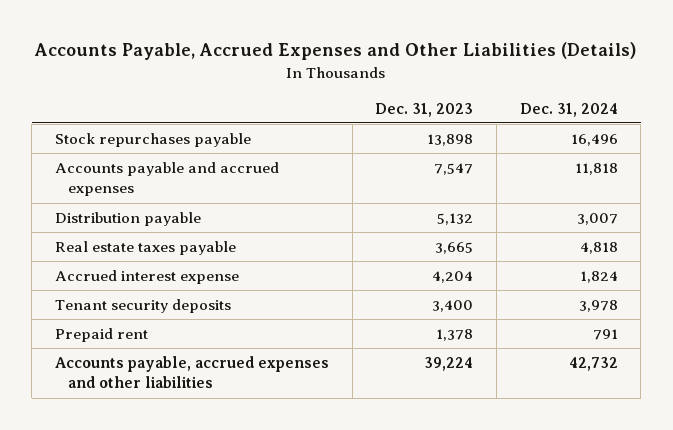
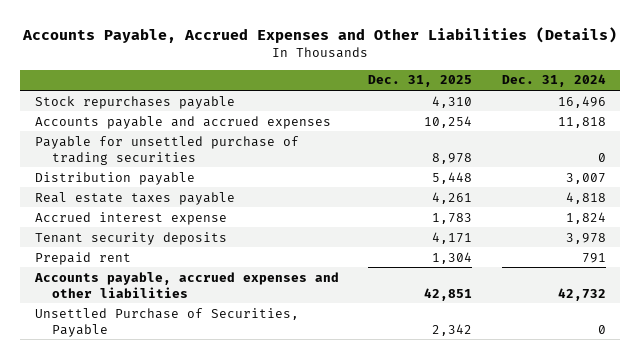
[375,102,474,117] Dec. 31, 2023 -> none
none -> [368,75,473,88] Dec. 31, 2025
none -> [34,135,299,165] Payable for unsettled purchase of trading securities
none -> [34,307,299,337] Unsettled Purchase of Securities, Payable

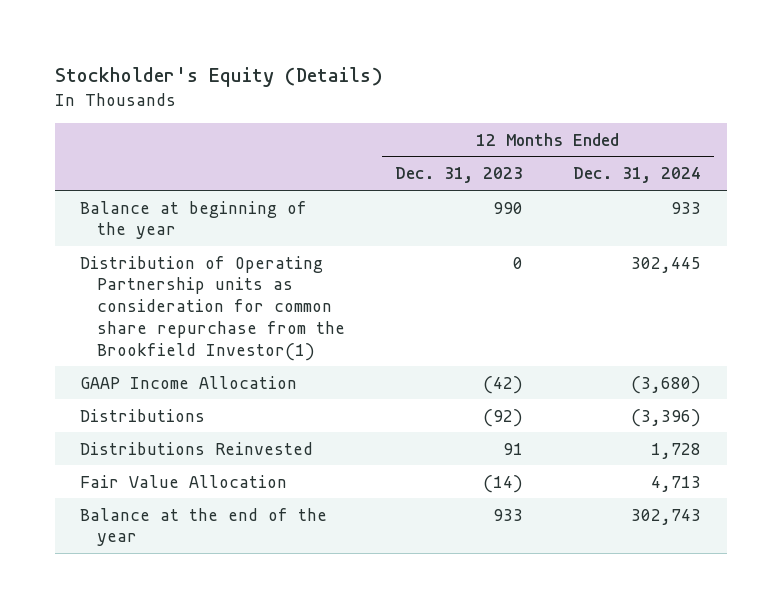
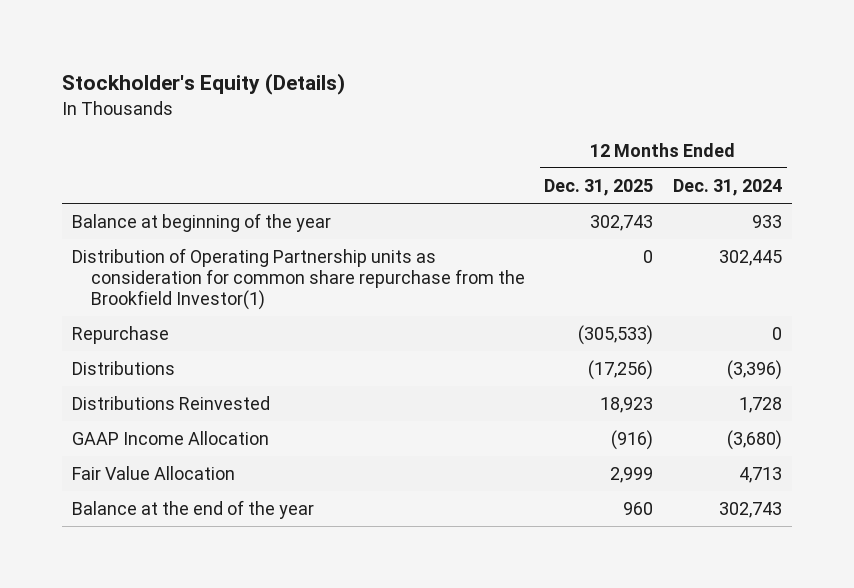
[395,167,524,184] Dec. 31, 2023 -> none
none -> [544,178,654,196] Dec. 31, 2025
none -> [72,325,170,344] Repurchase
[80,375,298,389] GAAP Income Allocation -> [72,430,270,445] GAAP Income Allocation

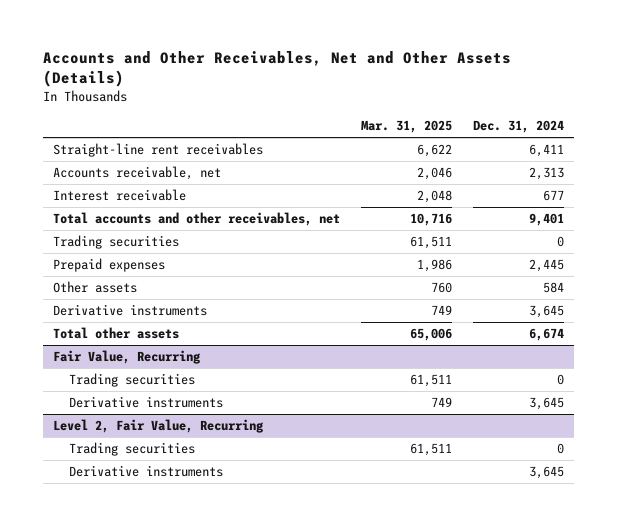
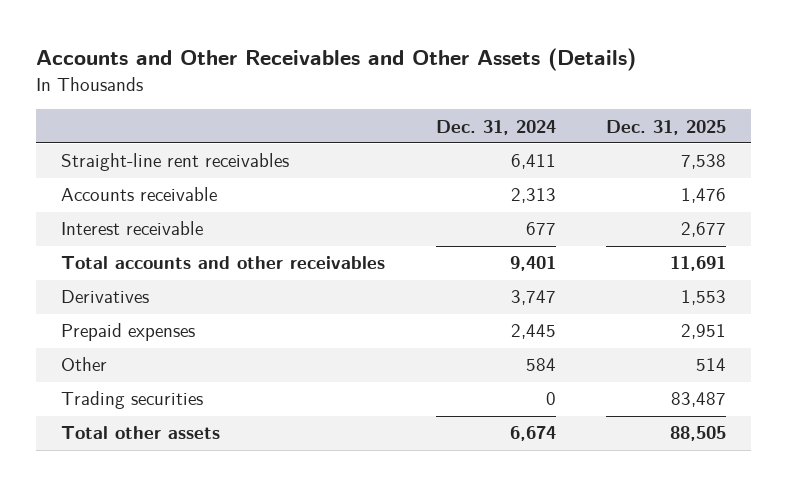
[42,50,511,88] Accounts and Other Receivables, Net and Other Assets (Details) -> [36,48,637,72] Accounts and Other Receivables and Other Assets (Details)
[360,120,452,134] Mar. 31, 2025 -> none
none -> [605,119,726,135] Dec. 31, 2025
[52,165,221,180] Accounts receivable, net -> [61,187,218,202] Accounts receivable
[52,234,179,249] Trading securities -> none
[52,211,340,226] Total accounts and other receivables, net -> [61,256,386,270] Total accounts and other receivables
none -> [61,290,150,304] Derivatives
[52,303,207,316] Derivative instruments -> none
[52,349,201,364] Fair Value, Recurring -> none
[68,372,195,387] Trading securities -> none
[68,395,223,408] Derivative instruments -> none
[52,418,264,433] Level 2, Fair Value, Recurring -> none
[52,280,137,293] Other assets -> [61,357,108,372] Other
[68,464,223,477] Derivative instruments -> none
[52,326,179,339] Total other assets -> [61,426,221,440] Total other assets

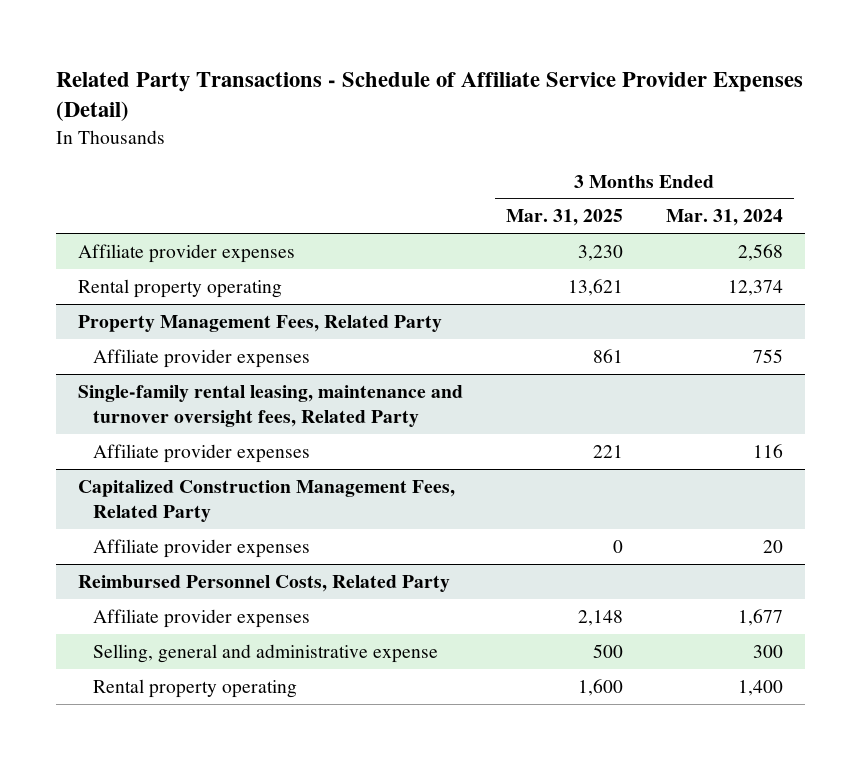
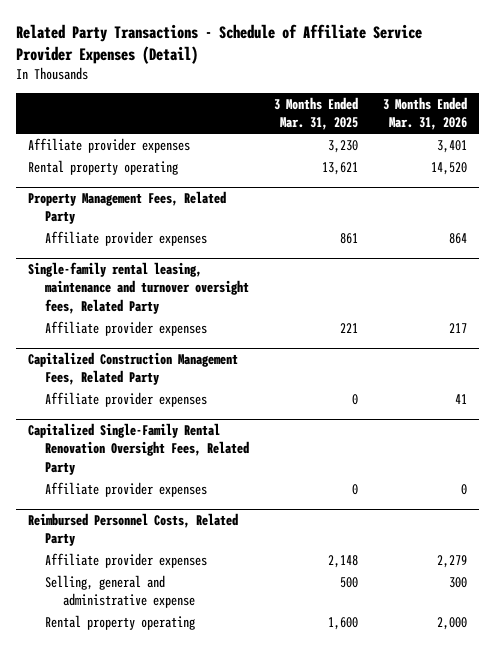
[665,209,783,227] Mar. 31, 2024 -> none
none -> [382,96,467,131] 3 Months Ended Mar. 31, 2026
none -> [28,423,250,475] Capitalized Single-Family Rental Renovation Oversight Fees, Related Party
none -> [45,481,208,497] Affiliate provider expenses

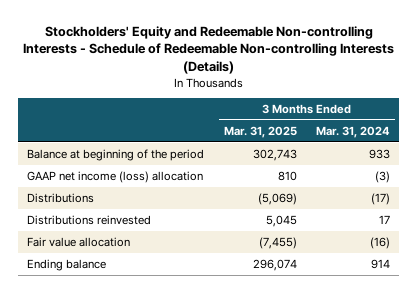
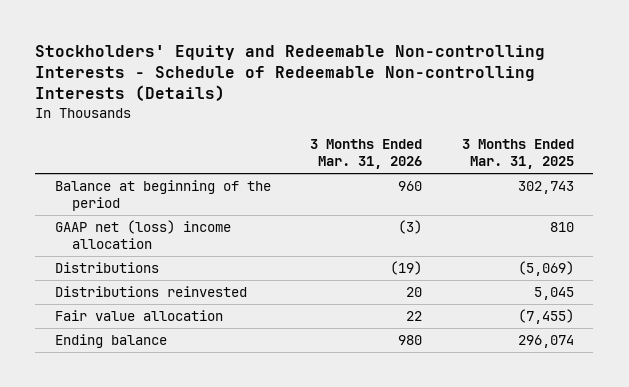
[315,125,390,138] Mar. 31, 2024 -> none
none -> [310,138,423,169] 3 Months Ended Mar. 31, 2026
[27,170,204,183] GAAP net income (loss) allocation -> [55,220,232,250] GAAP net (loss) income allocation

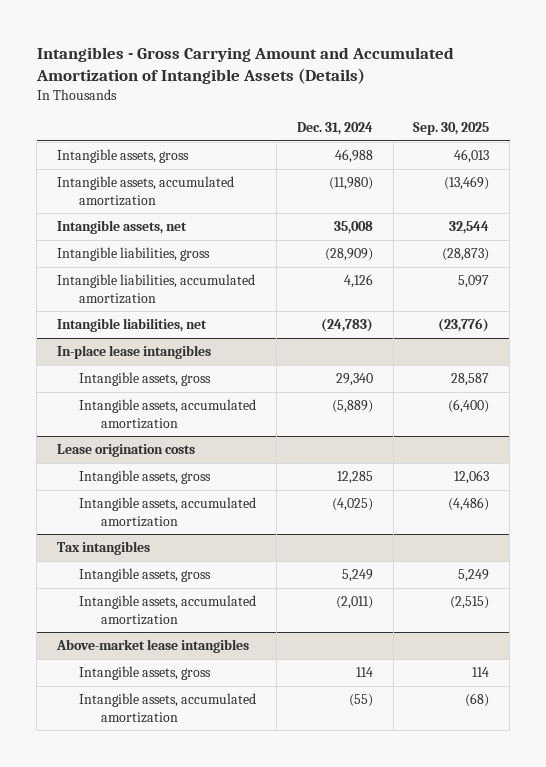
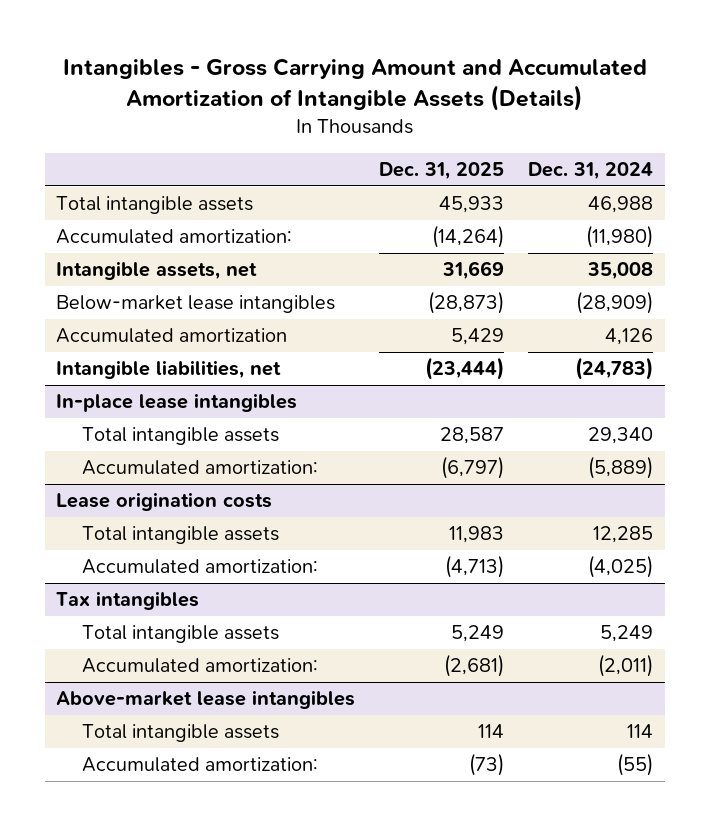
[413,122,490,136] Sep. 30, 2025 -> none
none -> [379,162,505,181] Dec. 31, 2025
[57,149,190,164] Intangible assets, gross -> [56,196,254,215] Total intangible assets
[57,176,235,206] Intangible assets, accumulated amortization -> [56,229,293,245] Accumulated amortization:
[57,247,211,262] Intangible liabilities, gross -> [56,295,336,314] Below-market lease intangibles
[57,274,256,304] Intangible liabilities, accumulated amortization -> [56,328,288,344] Accumulated amortization
[78,372,211,387] Intangible assets, gross -> [82,427,280,446] Total intangible assets
[78,399,256,429] Intangible assets, accumulated amortization -> [82,460,319,476] Accumulated amortization:
[78,470,211,485] Intangible assets, gross -> [82,526,280,545] Total intangible assets
[78,497,256,527] Intangible assets, accumulated amortization -> [82,559,319,575] Accumulated amortization:
[78,568,211,583] Intangible assets, gross -> [82,625,280,644] Total intangible assets
[78,595,256,625] Intangible assets, accumulated amortization -> [82,658,319,674] Accumulated amortization:
[78,666,211,681] Intangible assets, gross -> [82,724,280,743] Total intangible assets
[78,693,256,723] Intangible assets, accumulated amortization -> [82,757,319,773] Accumulated amortization:

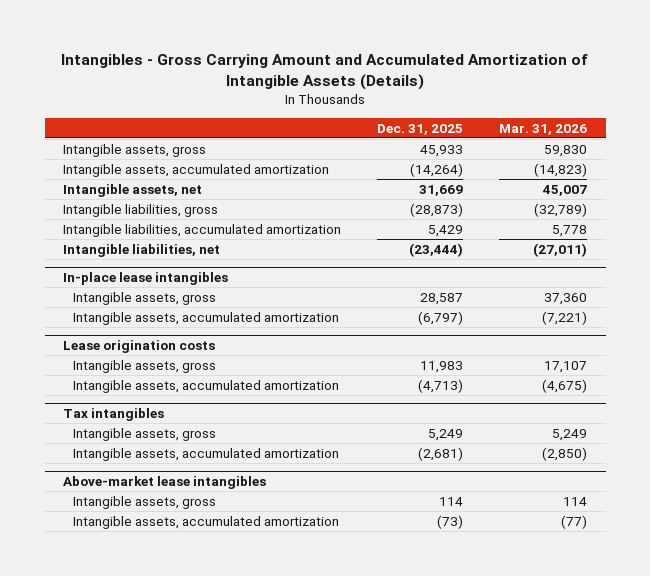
[527,162,653,181] Dec. 31, 2024 -> none
none -> [499,123,588,135] Mar. 31, 2026
[56,196,254,215] Total intangible assets -> [62,143,206,157] Intangible assets, gross
[56,229,293,245] Accumulated amortization: -> [62,163,329,177] Intangible assets, accumulated amortization
[56,295,336,314] Below-market lease intangibles -> [62,203,218,217] Intangible liabilities, gross
[56,328,288,344] Accumulated amortization -> [62,223,341,237] Intangible liabilities, accumulated amortization
[82,427,280,446] Total intangible assets -> [73,291,217,305] Intangible assets, gross
[82,460,319,476] Accumulated amortization: -> [73,311,340,325] Intangible assets, accumulated amortization
[82,526,280,545] Total intangible assets -> [73,359,217,373] Intangible assets, gross
[82,559,319,575] Accumulated amortization: -> [73,379,340,393] Intangible assets, accumulated amortization
[82,625,280,644] Total intangible assets -> [73,427,217,441] Intangible assets, gross
[82,658,319,674] Accumulated amortization: -> [73,447,340,461] Intangible assets, accumulated amortization
[82,724,280,743] Total intangible assets -> [73,495,217,509] Intangible assets, gross
[82,757,319,773] Accumulated amortization: -> [73,515,340,529] Intangible assets, accumulated amortization

